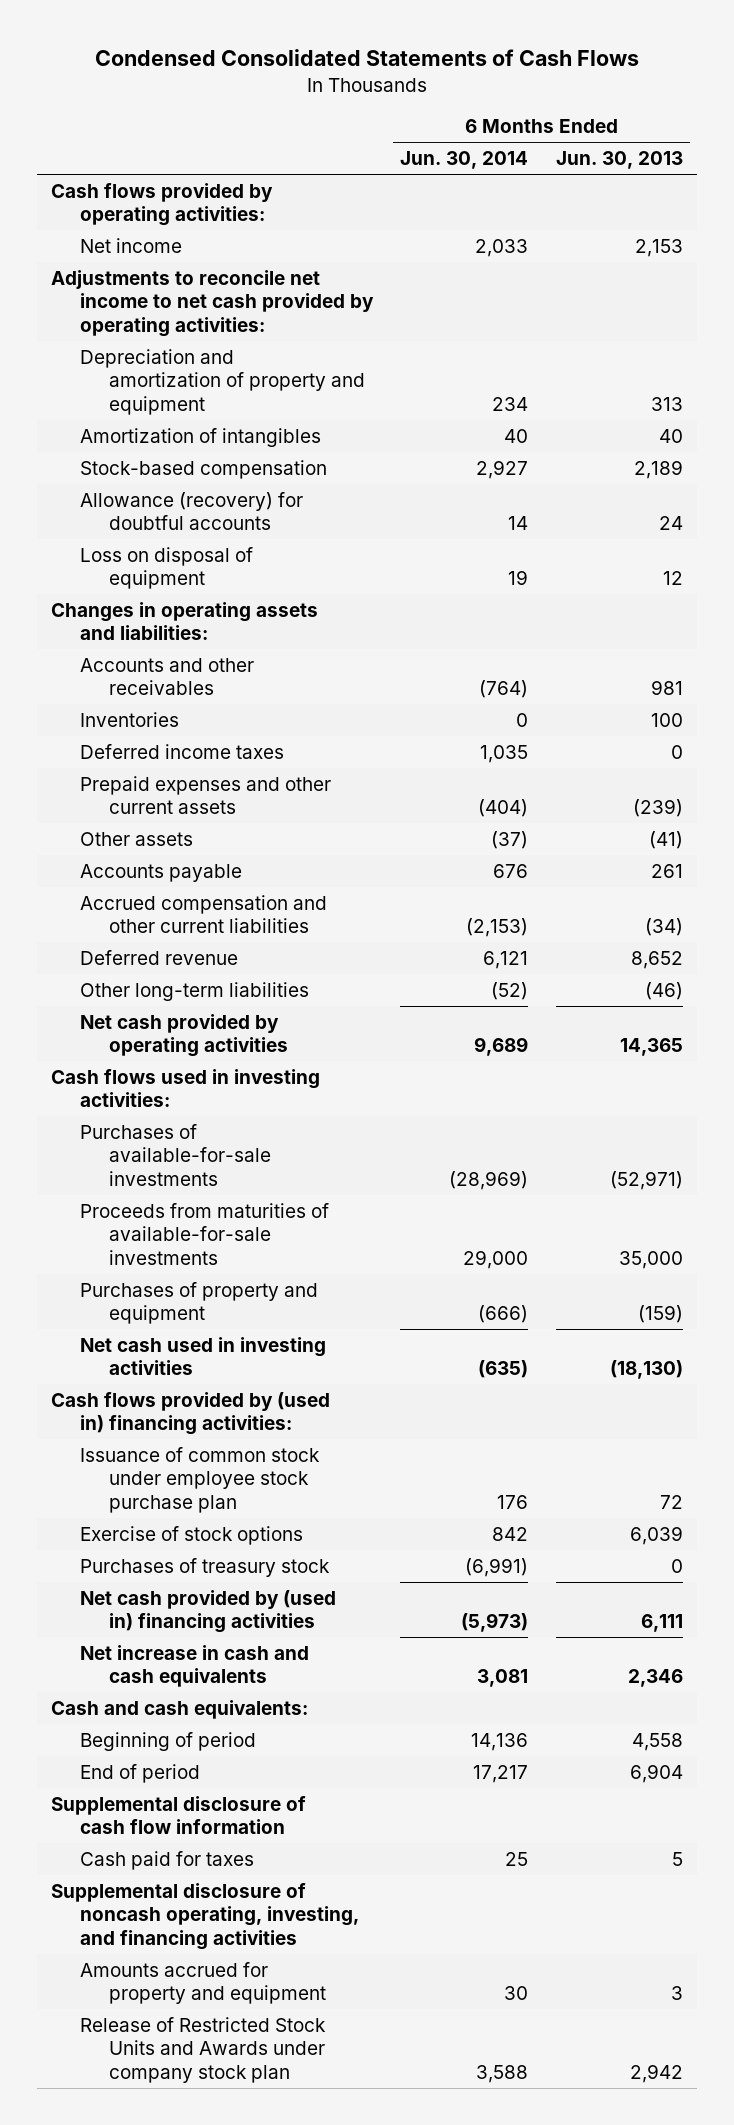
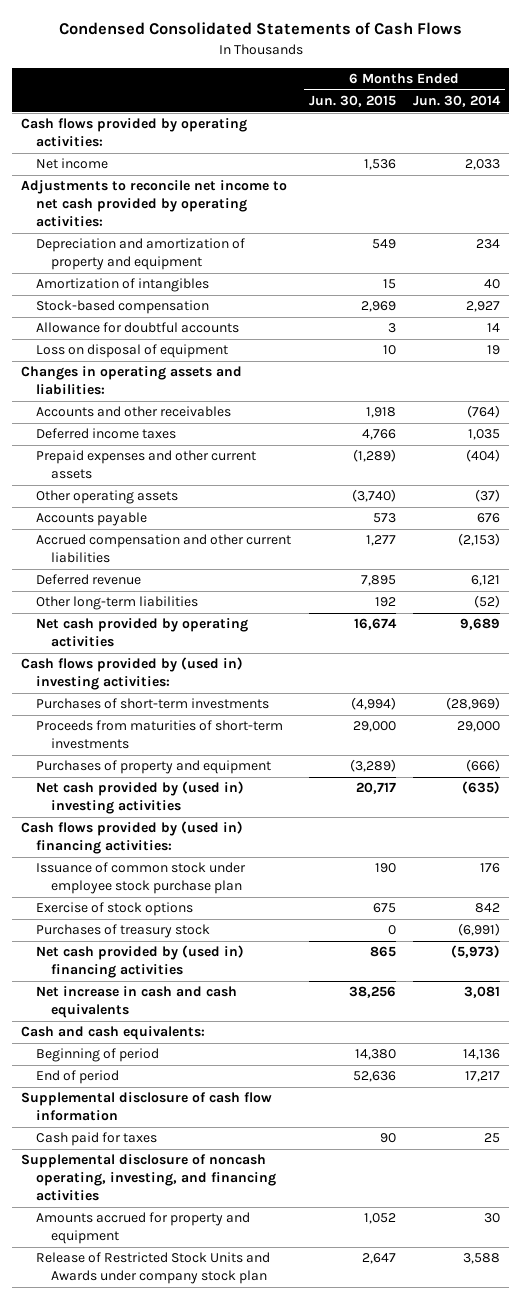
[556,151,684,170] Jun. 30, 2013 -> none
none -> [308,95,396,108] Jun. 30, 2015
[79,491,303,531] Allowance (recovery) for doubtful accounts -> [36,322,240,334] Allowance for doubtful accounts
[79,711,179,727] Inventories -> none
[79,831,193,846] Other assets -> [36,490,179,505] Other operating assets
[50,1068,320,1108] Cash flows used in investing activities: -> [21,657,244,691] Cash flows provided by (used in) investing activities:
[79,1123,271,1186] Purchases of available-for-sale investments -> [36,698,270,710] Purchases of short-term investments
[79,1202,329,1265] Proceeds from maturities of available-for-sale investments -> [36,720,284,750] Proceeds from maturities of short-term investments
[79,1336,326,1376] Net cash used in investing activities -> [36,781,245,815] Net cash provided by (used in) investing activities

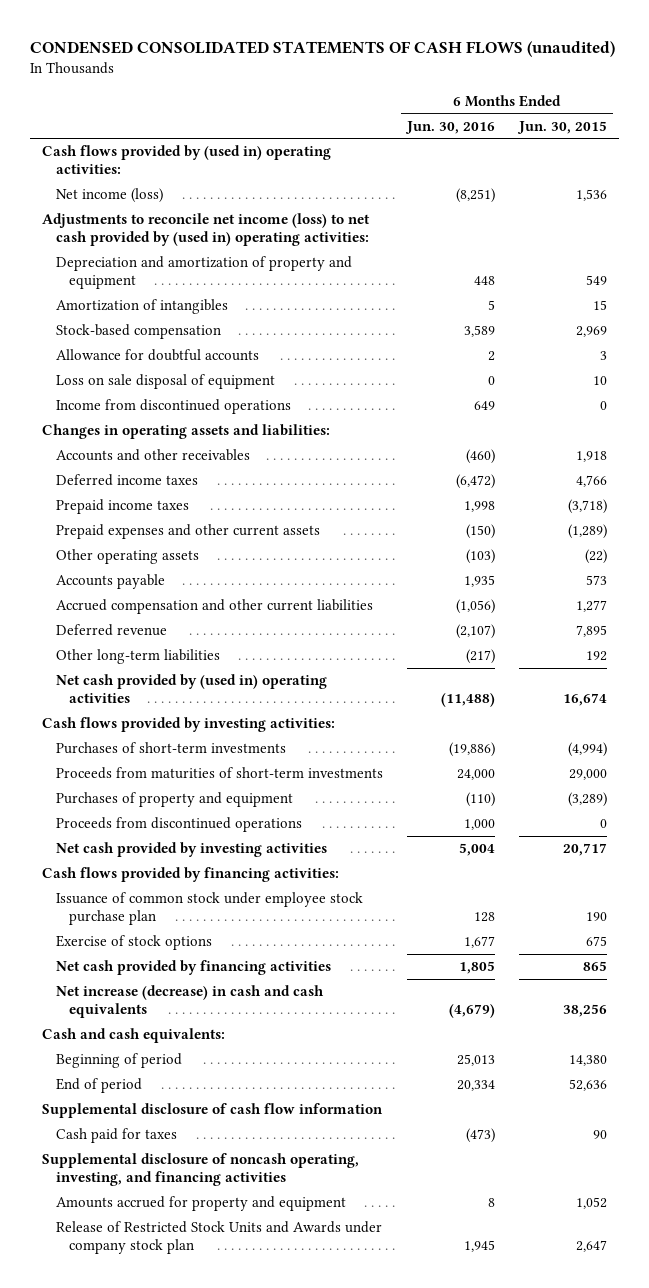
[58,22,462,36] Condensed Consolidated Statements of Cash Flows -> [30,41,616,58] CONDENSED CONSOLIDATED STATEMENTS OF CASH FLOWS (unaudited)
[413,95,502,108] Jun. 30, 2014 -> none
none -> [404,120,495,134] Jun. 30, 2016
[21,118,248,148] Cash flows provided by operating activities: -> [42,145,332,174] Cash flows provided by (used in) operating activities:
[36,158,109,170] Net income -> [55,188,163,204] Net income (loss)
[21,180,288,228] Adjustments to reconcile net income to net cash provided by operating activities: -> [42,213,371,246] Adjustments to reconcile net income (loss) to net cash provided by (used in) operating activities:
[36,344,229,359] Loss on disposal of equipment -> [55,374,275,390] Loss on sale disposal of equipment
none -> [55,399,291,415] Income from discontinued operations
none -> [55,499,189,515] Prepaid income taxes
[351,489,396,503] (3,740) -> [584,549,607,565] (22)
[36,618,249,648] Net cash provided by operating activities -> [55,674,327,703] Net cash provided by (used in) operating activities
[21,657,244,691] Cash flows provided by (used in) investing activities: -> [42,717,336,733] Cash flows provided by investing activities:
none -> [55,817,302,833] Proceeds from discontinued operations
[36,781,245,815] Net cash provided by (used in) investing activities -> [55,842,327,858] Net cash provided by investing activities
[21,821,244,855] Cash flows provided by (used in) financing activities: -> [42,867,340,883] Cash flows provided by financing activities:
[36,924,211,939] Purchases of treasury stock -> none
[36,945,245,979] Net cash provided by (used in) financing activities -> [55,960,331,976] Net cash provided by financing activities
[36,986,238,1019] Net increase in cash and cash equivalents -> [55,985,324,1018] Net increase (decrease) in cash and cash equivalents

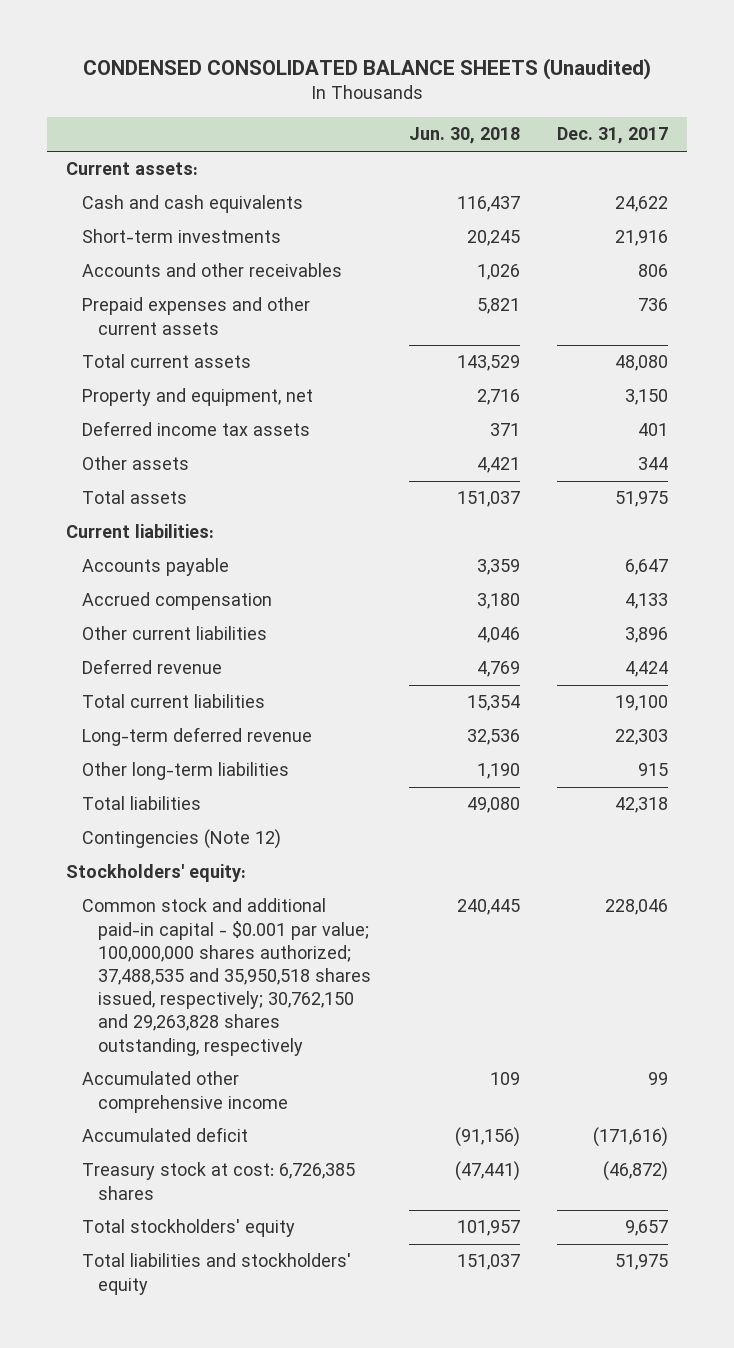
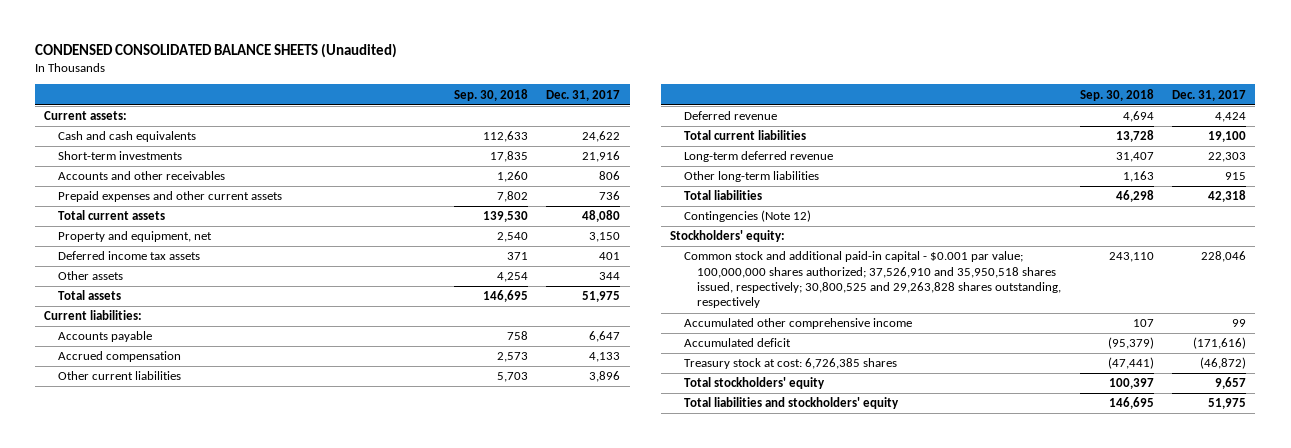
[408,127,520,145] Jun. 30, 2018 -> none
none -> [453,88,528,101] Sep. 30, 2018
[82,898,372,1056] Common stock and additional paid-in capital - $0.001 par value; 100,000,000 shares authorized; 37,488,535 and 35,950,518 shares issued, respectively; 30,762,150 and 29,263,828 shares outstanding, respectively -> [683,251,1062,309] Common stock and additional paid-in capital - $0.001 par value; 100,000,000 shares authorized; 37,526,910 and 35,950,518 shares issued, respectively; 30,800,525 and 29,263,828 shares outstanding, respectively

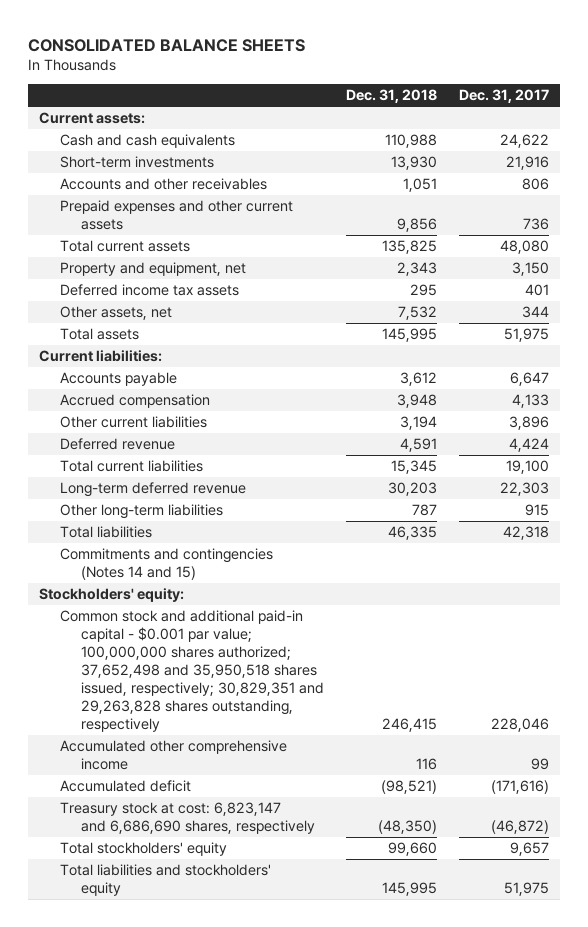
[35,42,398,58] CONDENSED CONSOLIDATED BALANCE SHEETS (Unaudited) -> [28,38,306,52] CONSOLIDATED BALANCE SHEETS
[453,88,528,101] Sep. 30, 2018 -> none
none -> [345,89,437,104] Dec. 31, 2018
[57,271,123,281] Other assets -> [59,306,172,321] Other assets, net
[683,210,811,223] Contingencies (Note 12) -> [59,548,273,581] Commitments and contingencies (Notes 14 and 15)
[683,251,1062,309] Common stock and additional paid-in capital - $0.001 par value; 100,000,000 shares authorized; 37,526,910 and 35,950,518 shares issued, respectively; 30,800,525 and 29,263,828 shares outstanding, respectively -> [59,610,324,733] Common stock and additional paid-in capital - $0.001 par value; 100,000,000 shares authorized; 37,652,498 and 35,950,518 shares issued, respectively; 30,829,351 and 29,263,828 shares outstanding, respectively
[683,358,897,370] Treasury stock at cost: 6,726,385 shares -> [59,802,315,835] Treasury stock at cost: 6,823,147 and 6,686,690 shares, respectively

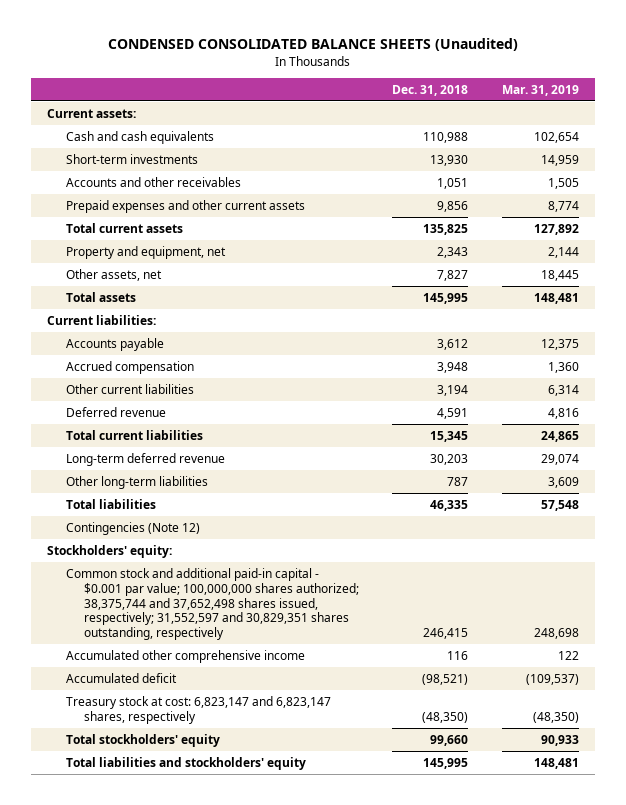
[28,38,306,52] CONSOLIDATED BALANCE SHEETS -> [108,38,519,52] CONDENSED CONSOLIDATED BALANCE SHEETS (Unaudited)
[458,89,549,104] Dec. 31, 2017 -> none
none -> [501,84,579,96] Mar. 31, 2019
[59,284,239,297] Deferred income tax assets -> none
[397,306,437,321] 7,532 -> [437,269,469,281] 7,827
[59,548,273,581] Commitments and contingencies (Notes 14 and 15) -> [65,521,200,535] Contingencies (Note 12)
[59,610,324,733] Common stock and additional paid-in capital - $0.001 par value; 100,000,000 shares authorized; 37,652,498 and 35,950,518 shares issued, respectively; 30,829,351 and 29,263,828 shares outstanding, respectively -> [65,567,360,641] Common stock and additional paid-in capital - $0.001 par value; 100,000,000 shares authorized; 38,375,744 and 37,652,498 shares issued, respectively; 31,552,597 and 30,829,351 shares outstanding, respectively
[59,802,315,835] Treasury stock at cost: 6,823,147 and 6,686,690 shares, respectively -> [65,695,331,724] Treasury stock at cost: 6,823,147 and 6,823,147 shares, respectively

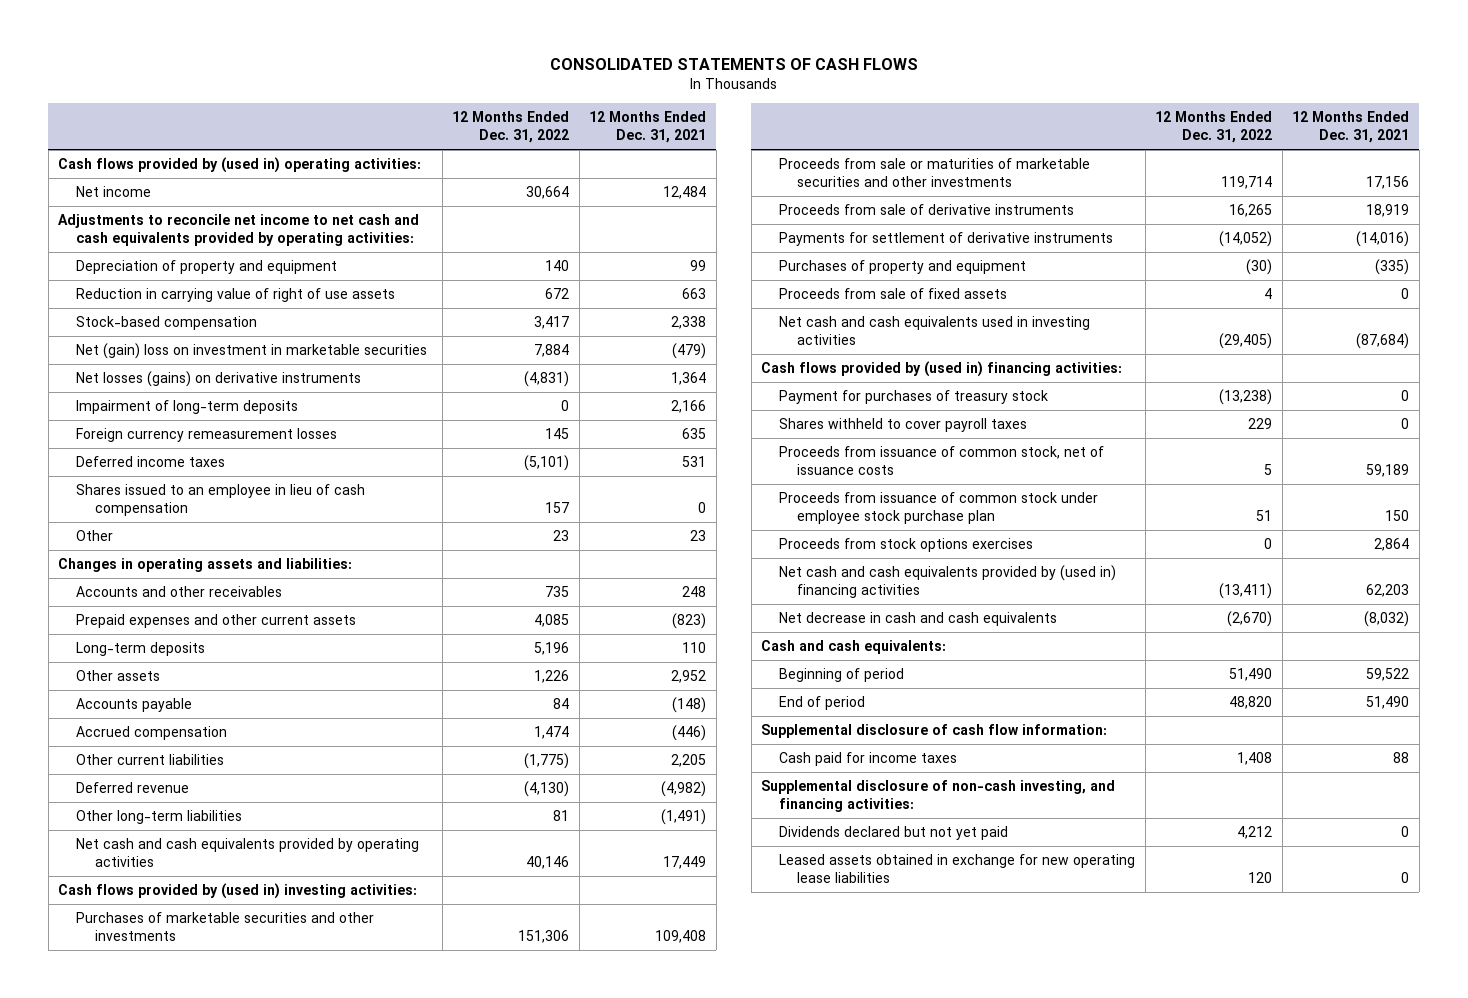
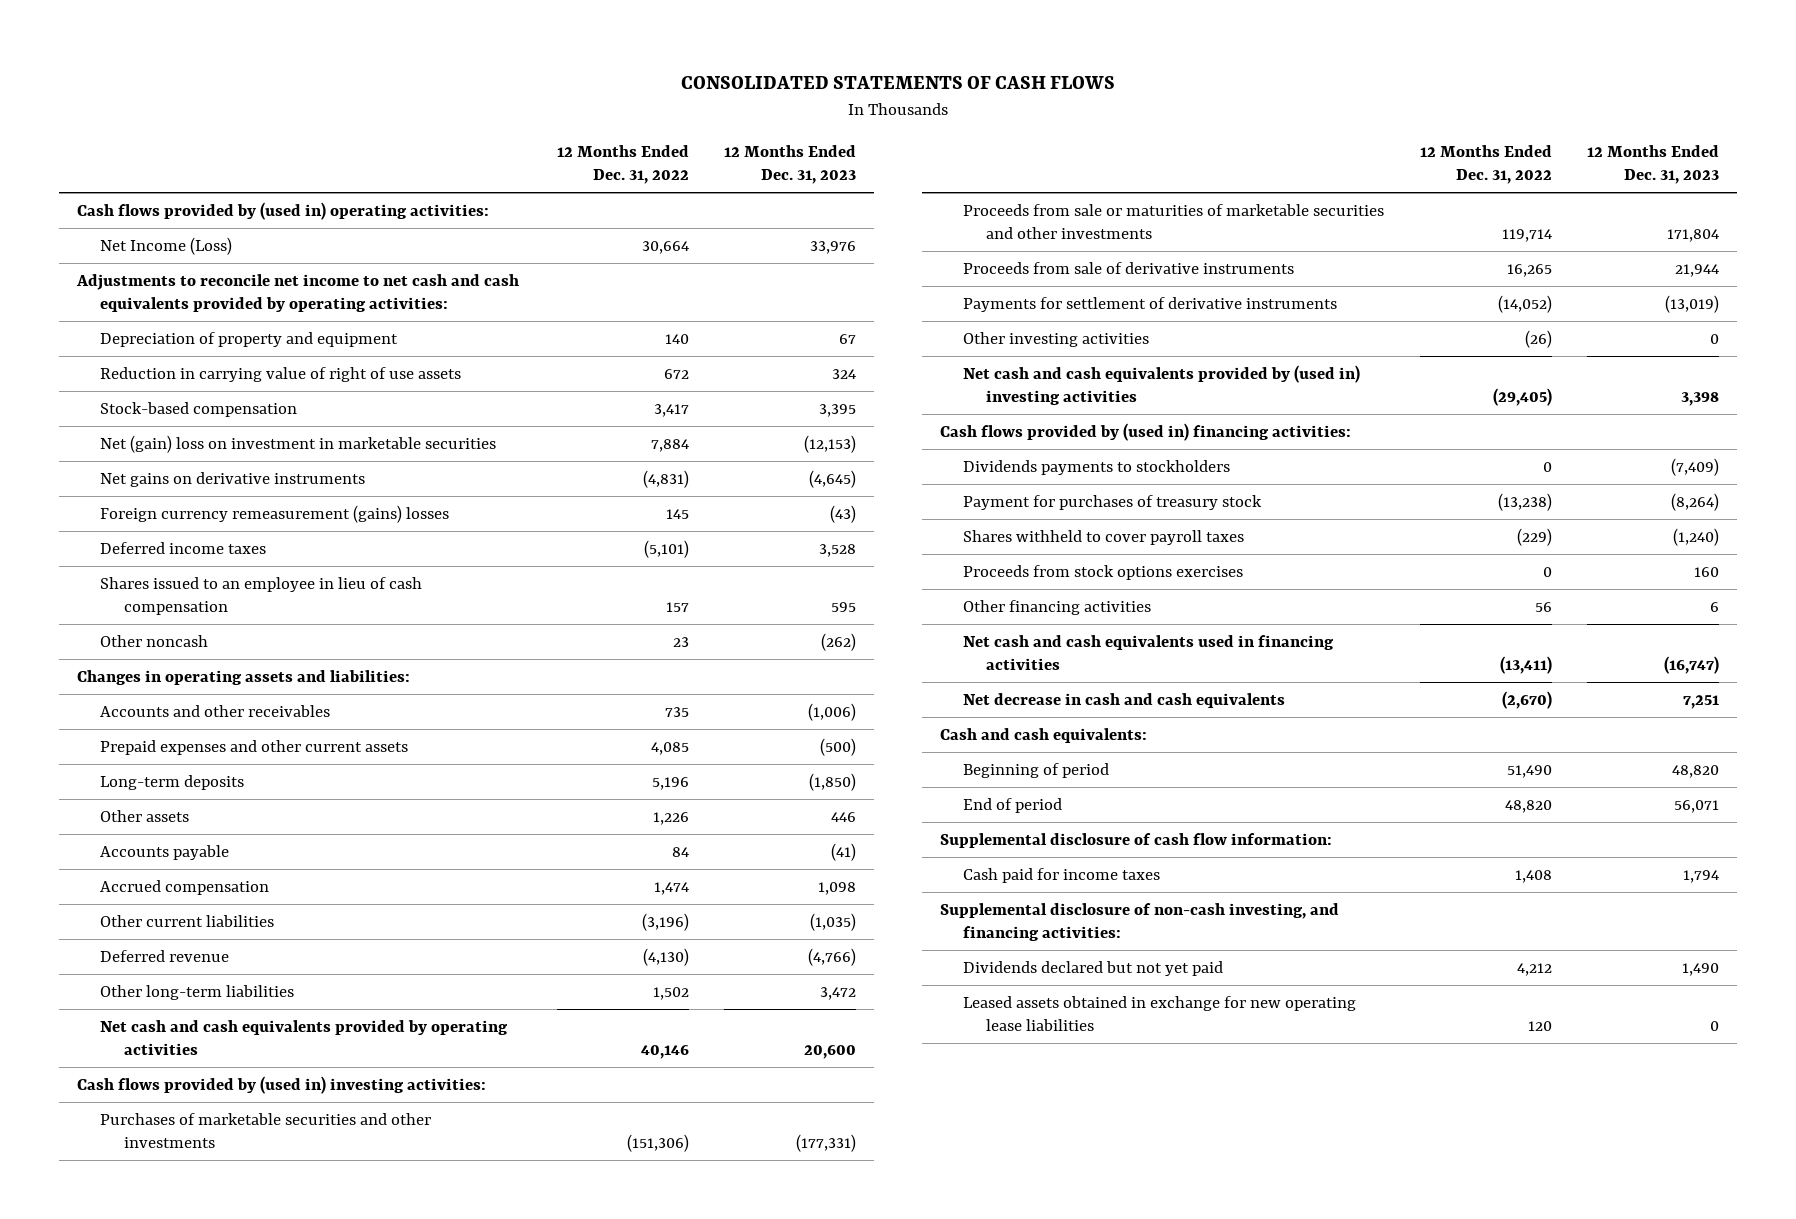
[589,111,707,143] 12 Months Ended Dec. 31, 2021 -> none
none -> [724,144,857,185] 12 Months Ended Dec. 31, 2023
[76,186,152,198] Net income -> [100,236,233,255] Net Income (Loss)
[76,400,299,415] Impairment of long-term deposits -> none
[76,371,362,388] Net losses (gains) on derivative instruments -> [100,471,366,487] Net gains on derivative instruments
[76,428,338,443] Foreign currency remeasurement losses -> [100,504,450,523] Foreign currency remeasurement (gains) losses
[76,530,114,542] Other -> [100,634,209,647] Other noncash
[524,753,570,770] (1,775) -> [641,912,689,931] (3,196)
[553,810,570,822] 81 -> [652,986,689,1000] 1,502
[518,930,570,944] 151,306 -> [626,1134,689,1153] (151,306)
[779,260,1027,275] Purchases of property and equipment -> none
[779,288,1008,300] Proceeds from sale of fixed assets -> none
none -> [963,331,1150,347] Other investing activities
[779,316,1091,346] Net cash and cash equivalents used in investing activities -> [963,364,1361,406] Net cash and cash equivalents provided by (used in) investing activities
none -> [963,459,1231,475] Dividends payments to stockholders
[779,446,1105,476] Proceeds from issuance of common stock, net of issuance costs -> none
[779,492,1099,525] Proceeds from issuance of common stock under employee stock purchase plan -> none
[1248,418,1273,430] 229 -> [1516,527,1552,546] (229)
none -> [963,599,1152,615] Other financing activities
[779,565,1117,599] Net cash and cash equivalents provided by (used in) financing activities -> [963,634,1335,671] Net cash and cash equivalents used in financing activities

